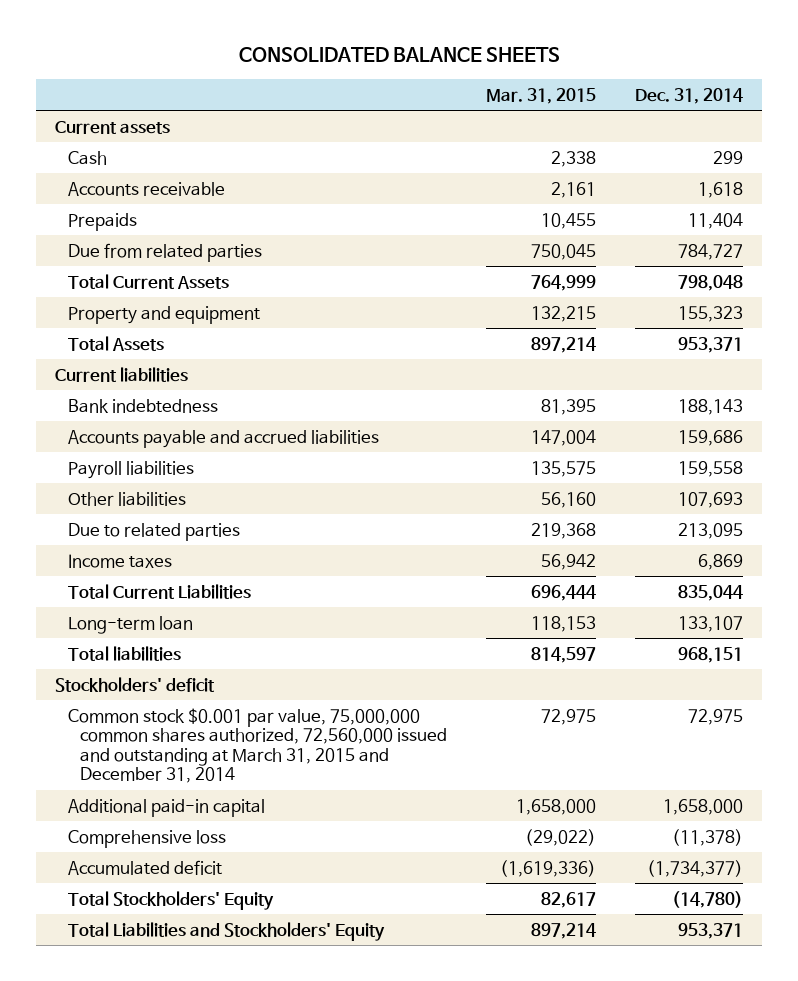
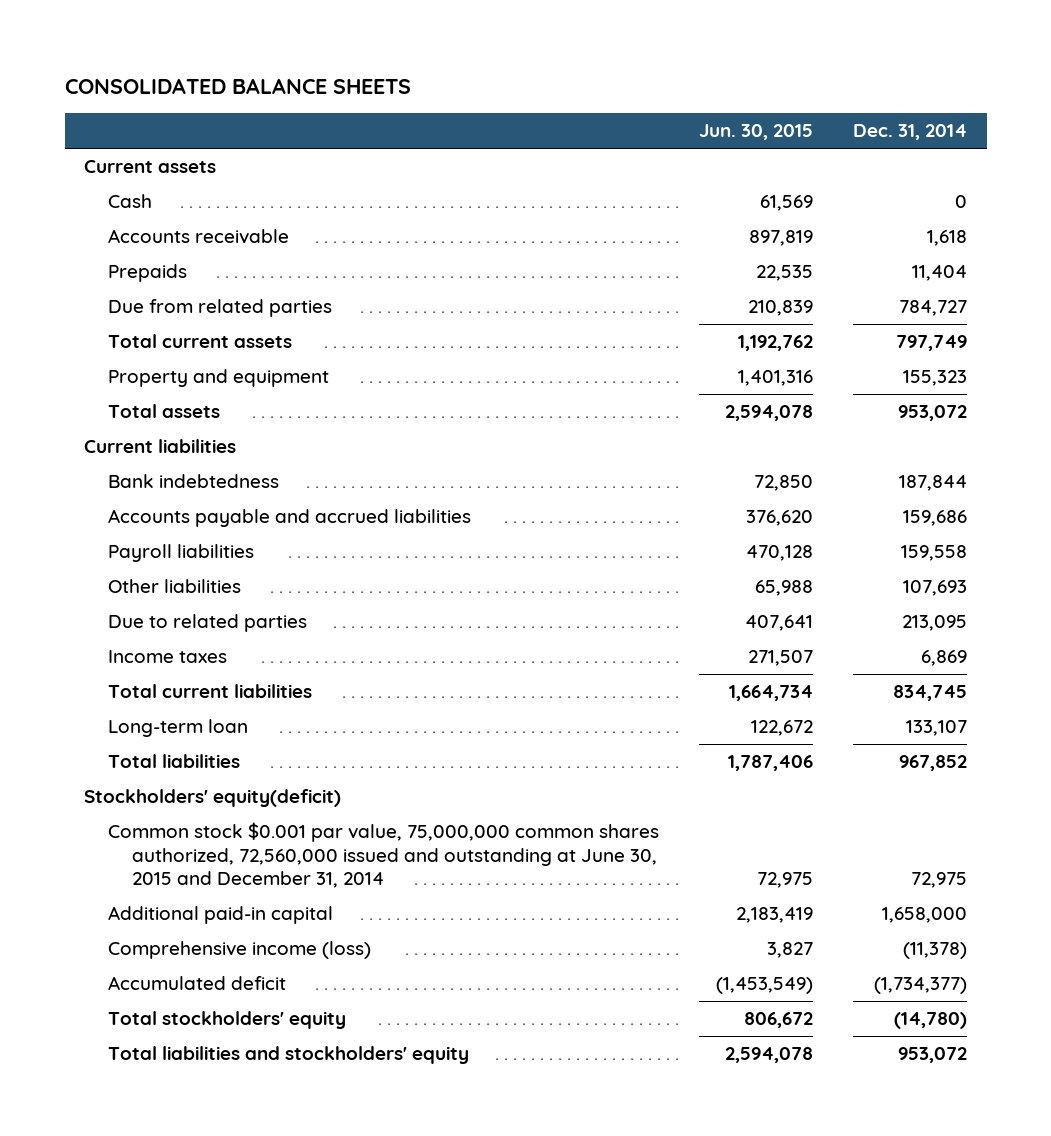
[485,87,596,104] Mar. 31, 2015 -> none
none -> [699,124,814,141] Jun. 30, 2015
[712,150,743,164] 299 -> [954,195,967,209] 0
[67,273,229,289] Total Current Assets -> [108,334,293,349] Total current assets
[677,274,743,291] 798,048 -> [895,335,967,352] 797,749
[67,335,164,351] Total Assets -> [108,404,221,419] Total assets
[677,336,743,353] 953,371 -> [897,405,967,422] 953,072
[677,398,743,415] 188,143 -> [898,475,967,492] 187,844
[67,583,251,599] Total Current Liabilities -> [108,684,313,699] Total current liabilities
[677,584,743,601] 835,044 -> [892,685,967,702] 834,745
[677,646,743,663] 968,151 -> [898,755,967,772] 967,852
[55,676,216,692] Stockholders' deficit -> [84,789,342,808] Stockholders' equity(deficit)
[67,707,448,784] Common stock $0.001 par value, 75,000,000 common shares authorized, 72,560,000 issued and outstanding at March 31, 2015 and December 31, 2014 -> [108,822,660,889] Common stock $0.001 par value, 75,000,000 common shares authorized, 72,560,000 issued and outstanding at June 30, 2015 and December 31, 2014
[67,829,226,848] Comprehensive loss -> [108,941,372,960] Comprehensive income (loss)
[67,890,274,910] Total Stockholders' Equity -> [108,1011,347,1030] Total stockholders' equity
[67,921,385,941] Total Liabilities and Stockholders' Equity -> [108,1046,470,1065] Total liabilities and stockholders' equity
[677,922,743,939] 953,371 -> [897,1047,967,1064] 953,072

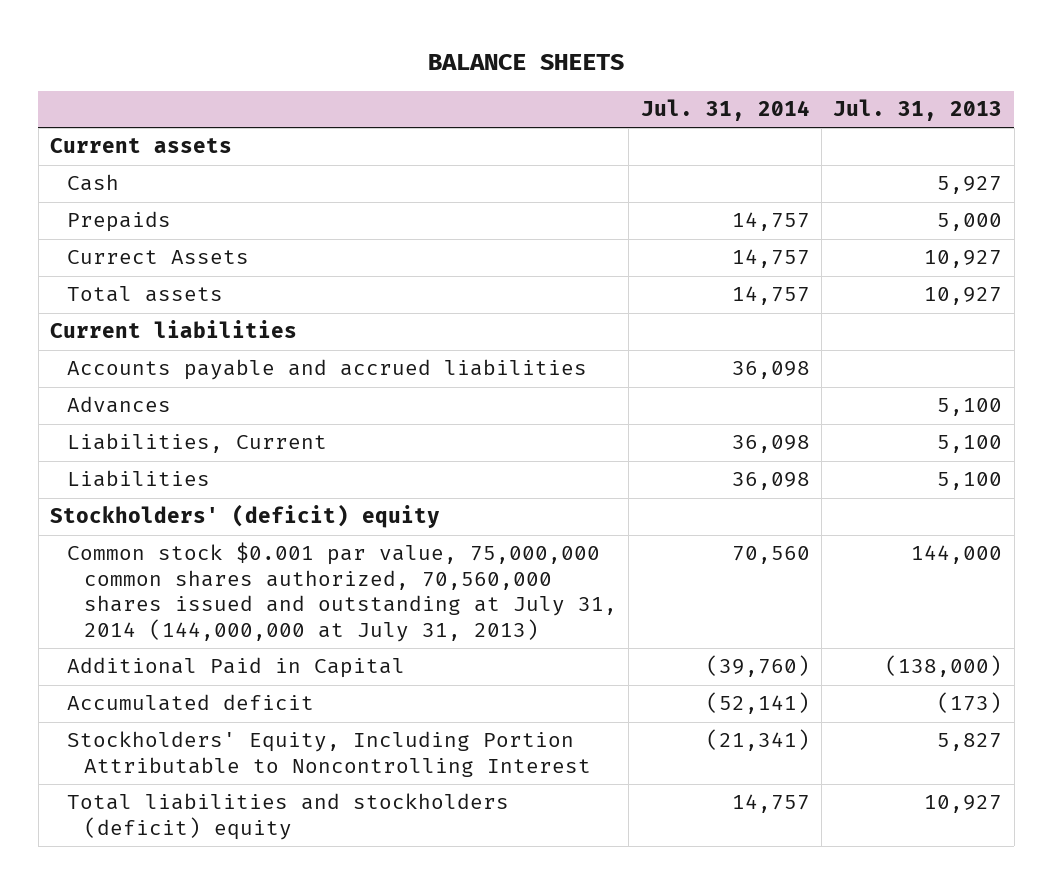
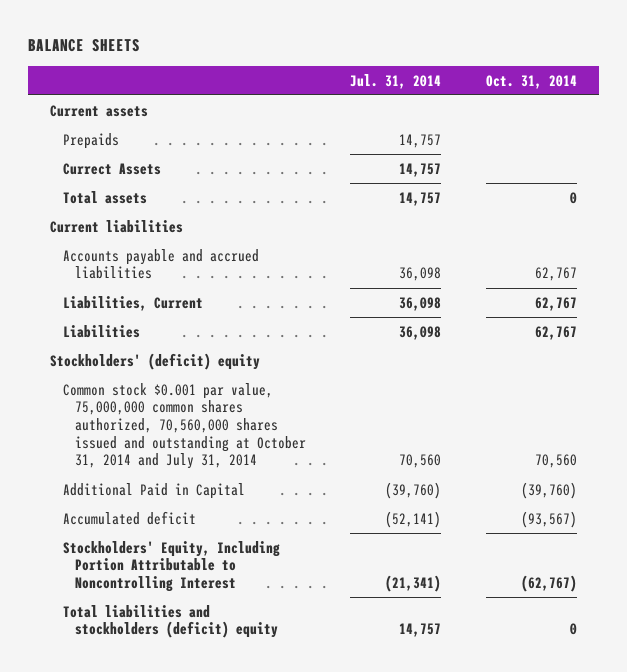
[833,99,1003,122] Jul. 31, 2013 -> none
none -> [485,74,577,89] Oct. 31, 2014
[67,174,120,192] Cash -> none
[67,396,172,414] Advances -> none
[67,542,617,642] Common stock $0.001 par value, 75,000,000 common shares authorized, 70,560,000 shares issued and outstanding at July 31, 2014 (144,000,000 at July 31, 2013) -> [62,382,306,470] Common stock $0.001 par value, 75,000,000 common shares authorized, 70,560,000 shares issued and outstanding at October 31, 2014 and July 31, 2014

